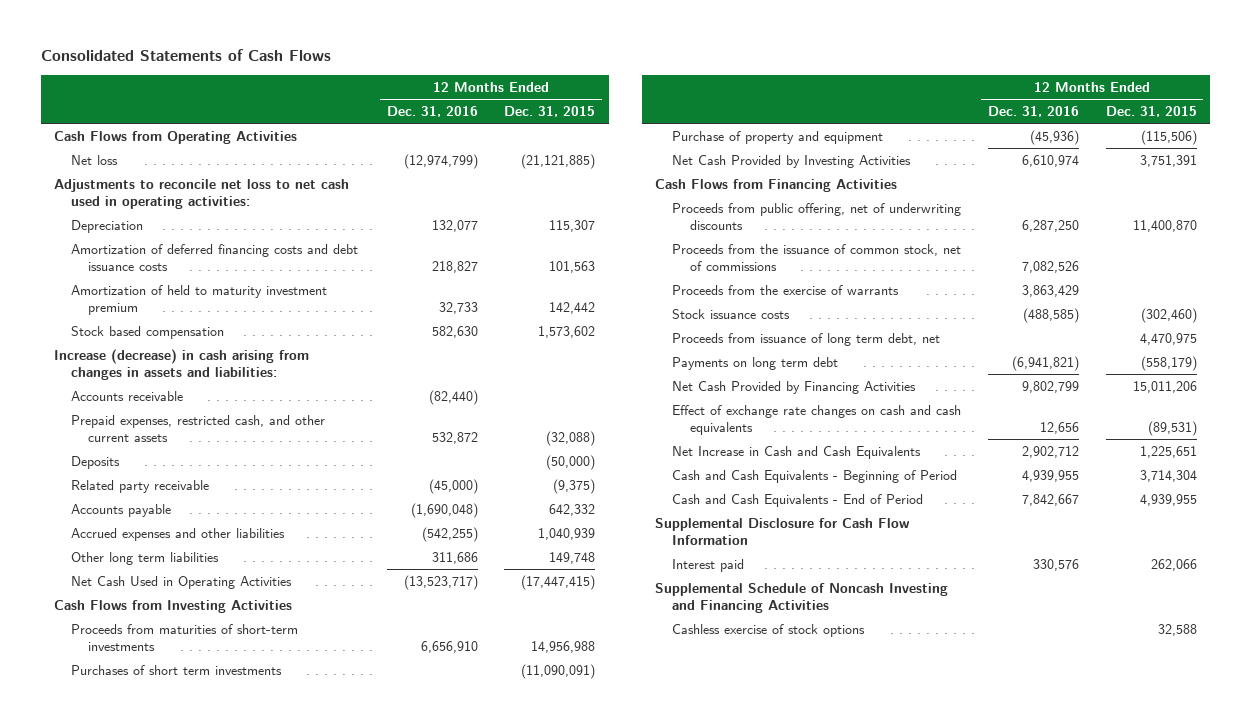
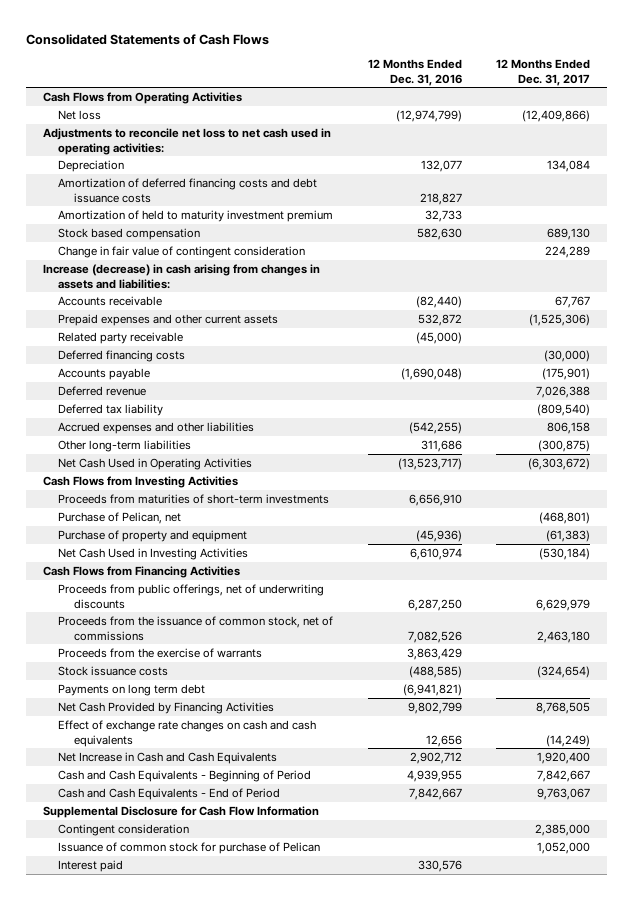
[504,105,596,117] Dec. 31, 2015 -> none
none -> [496,58,591,86] 12 Months Ended Dec. 31, 2017
none -> [58,245,306,258] Change in fair value of contingent consideration
[71,455,121,469] Deposits -> none
[71,414,326,442] Prepaid expenses, restricted cash, and other current assets -> [58,313,279,326] Prepaid expenses and other current assets
none -> [58,349,186,362] Deferred financing costs
none -> [58,385,147,396] Deferred revenue
none -> [58,403,164,416] Deferred tax liability
[71,551,220,565] Other long term liabilities -> [58,439,192,452] Other long-term liabilities
[71,664,283,675] Purchases of short term investments -> none
none -> [58,511,182,524] Purchase of Pelican, net
[672,154,912,168] Net Cash Provided by Investing Activities -> [58,547,249,560] Net Cash Used in Investing Activities
[672,202,962,230] Proceeds from public offering, net of underwriting discounts -> [58,583,325,609] Proceeds from public offerings, net of underwriting discounts
[672,332,941,346] Proceeds from issuance of long term debt, net -> none
none -> [58,823,190,836] Contingent consideration
none -> [58,841,321,854] Issuance of common stock for purchase of Pelican
[655,582,949,613] Supplemental Schedule of Noncash Investing and Financing Activities -> none
[672,623,866,637] Cashless exercise of stock options -> none

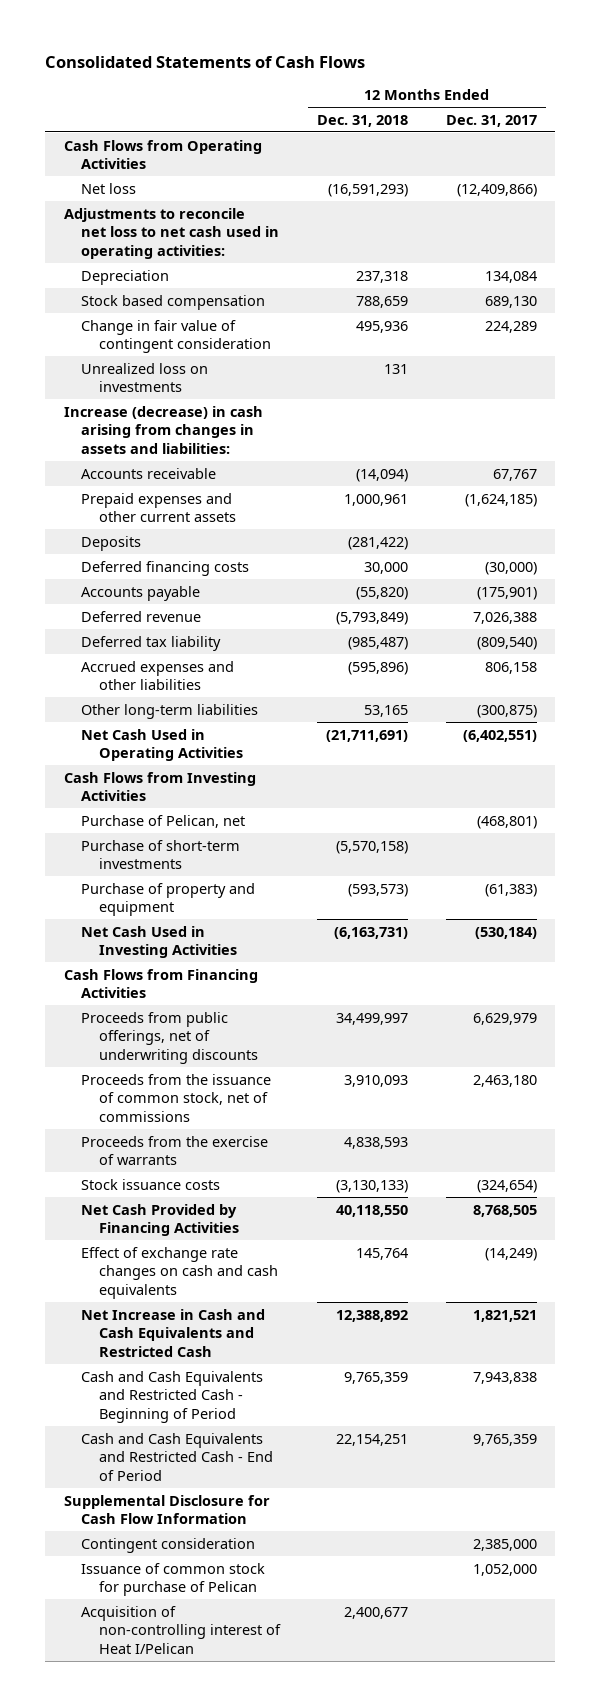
[367,58,462,86] 12 Months Ended Dec. 31, 2016 -> none
none -> [317,114,409,127] Dec. 31, 2018
[58,177,318,203] Amortization of deferred financing costs and debt issuance costs -> none
[58,209,334,222] Amortization of held to maturity investment premium -> none
none -> [81,362,209,393] Unrealized loss on investments
[58,331,184,344] Related party receivable -> none
[529,313,591,326] (1,525,306) -> [464,493,537,507] (1,624,185)
none -> [81,535,142,551] Deposits
[528,457,591,470] (6,303,672) -> [462,729,537,742] (6,402,551)
[58,493,330,504] Proceeds from maturities of short-term investments -> none
none -> [81,839,241,870] Purchase of short-term investments
[58,683,206,696] Payments on long term debt -> none
[58,751,278,764] Net Increase in Cash and Cash Equivalents -> [81,1308,266,1357] Net Increase in Cash and Cash Equivalents and Restricted Cash
[537,751,591,764] 1,920,400 -> [472,1309,537,1322] 1,821,521
[58,769,312,782] Cash and Cash Equivalents - Beginning of Period -> [81,1370,264,1423] Cash and Cash Equivalents and Restricted Cash - Beginning of Period
[537,769,591,782] 7,842,667 -> [472,1371,537,1384] 7,943,838
[58,787,281,800] Cash and Cash Equivalents - End of Period -> [81,1432,273,1481] Cash and Cash Equivalents and Restricted Cash - End of Period
[537,787,591,800] 9,763,067 -> [472,1433,537,1446] 9,765,359
[58,859,124,872] Interest paid -> none
none -> [81,1605,281,1654] Acquisition of non-controlling interest of Heat I/Pelican

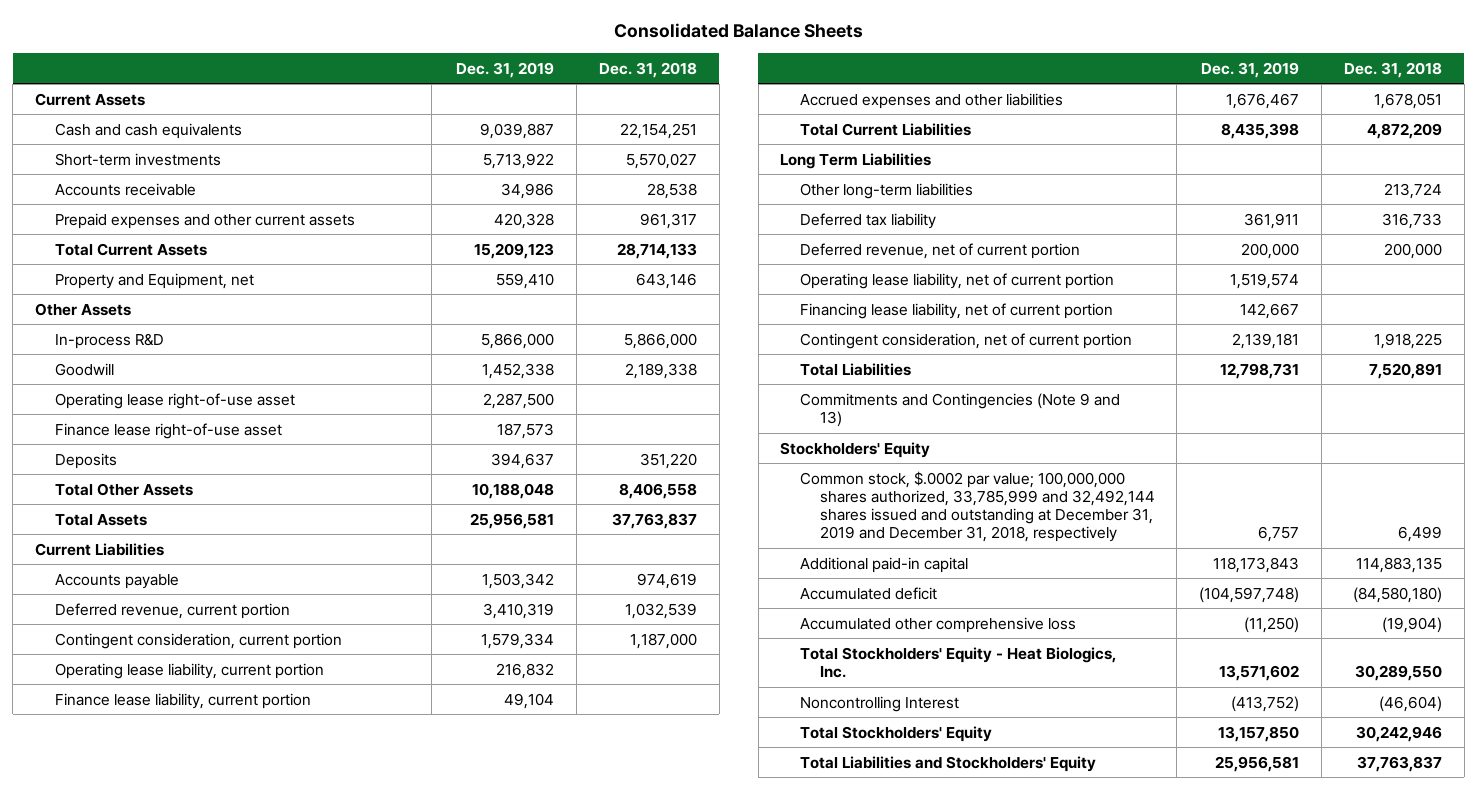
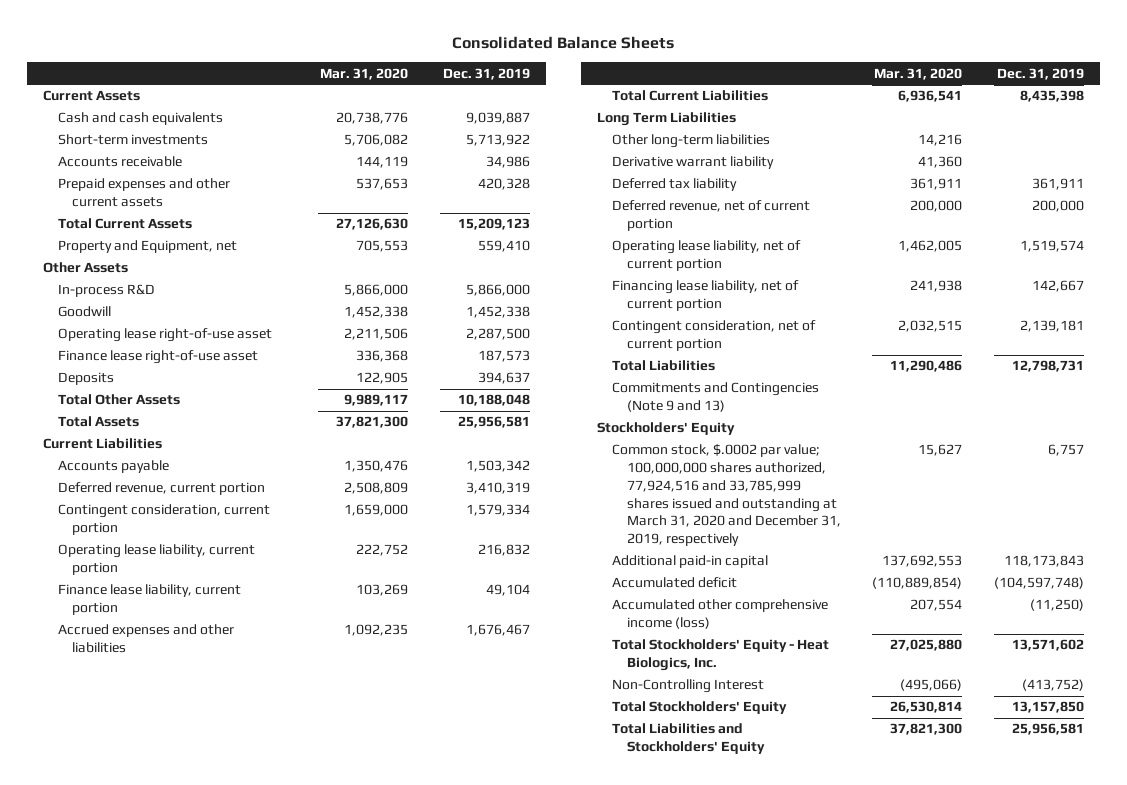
[598,61,697,78] Dec. 31, 2018 -> none
none -> [320,67,409,80] Mar. 31, 2020
none -> [611,156,774,170] Derivative warrant liability
[799,470,1155,543] Common stock, $.0002 par value; 100,000,000 shares authorized, 33,785,999 and 32,492,144 shares issued and outstanding at December 31, 2019 and December 31, 2018, respectively -> [611,444,841,547] Common stock, $.0002 par value; 100,000,000 shares authorized, 77,924,516 and 33,785,999 shares issued and outstanding at March 31, 2020 and December 31, 2019, respectively
[799,616,1076,633] Accumulated other comprehensive loss -> [611,599,828,630] Accumulated other comprehensive income (loss)
[799,695,959,712] Noncontrolling Interest -> [611,679,764,694] Non-Controlling Interest

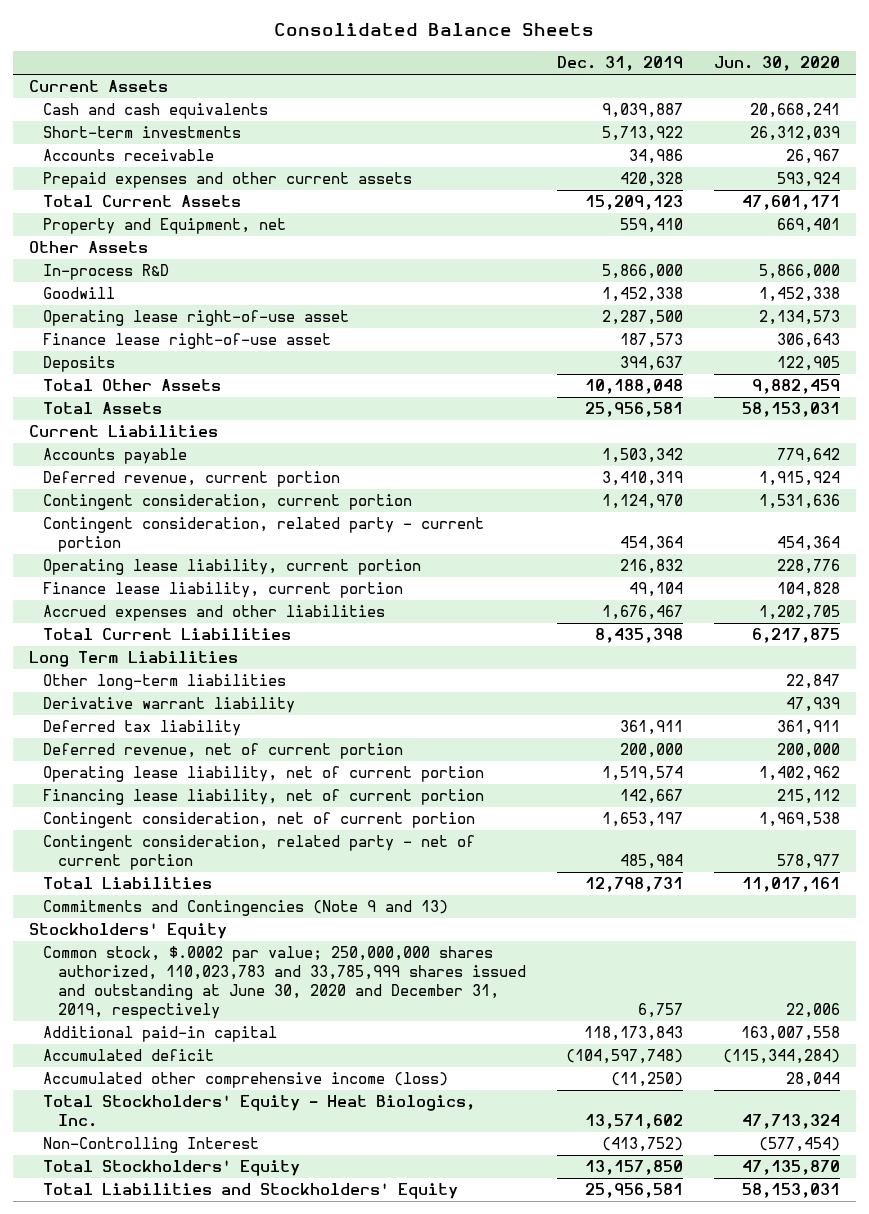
[320,67,409,80] Mar. 31, 2020 -> none
none -> [713,56,840,72] Jun. 30, 2020
[465,504,530,517] 1,579,334 -> [601,494,683,510] 1,124,970
none -> [43,517,485,553] Contingent consideration, related party - current portion
[1020,320,1085,333] 2,139,181 -> [601,812,683,828] 1,653,197
none -> [43,835,476,871] Contingent consideration, related party - net of current portion
[611,444,841,547] Common stock, $.0002 par value; 100,000,000 shares authorized, 77,924,516 and 33,785,999 shares issued and outstanding at March 31, 2020 and December 31, 2019, respectively -> [43,946,526,1020] Common stock, $.0002 par value; 250,000,000 shares authorized, 110,023,783 and 33,785,999 shares issued and outstanding at June 30, 2020 and December 31, 2019, respectively

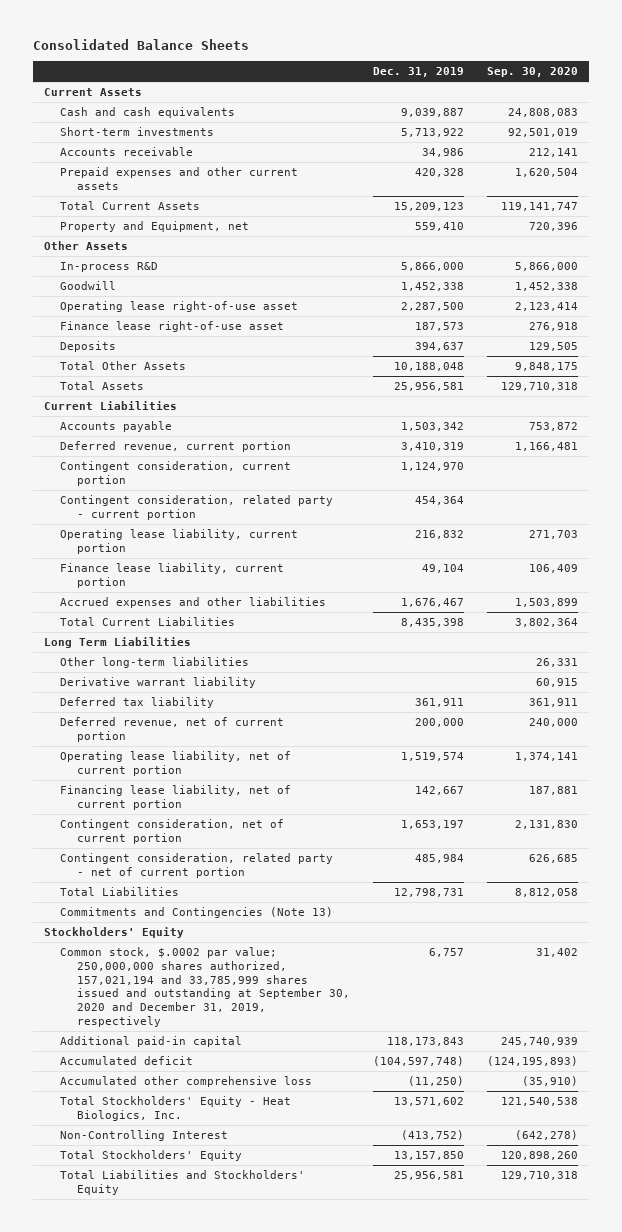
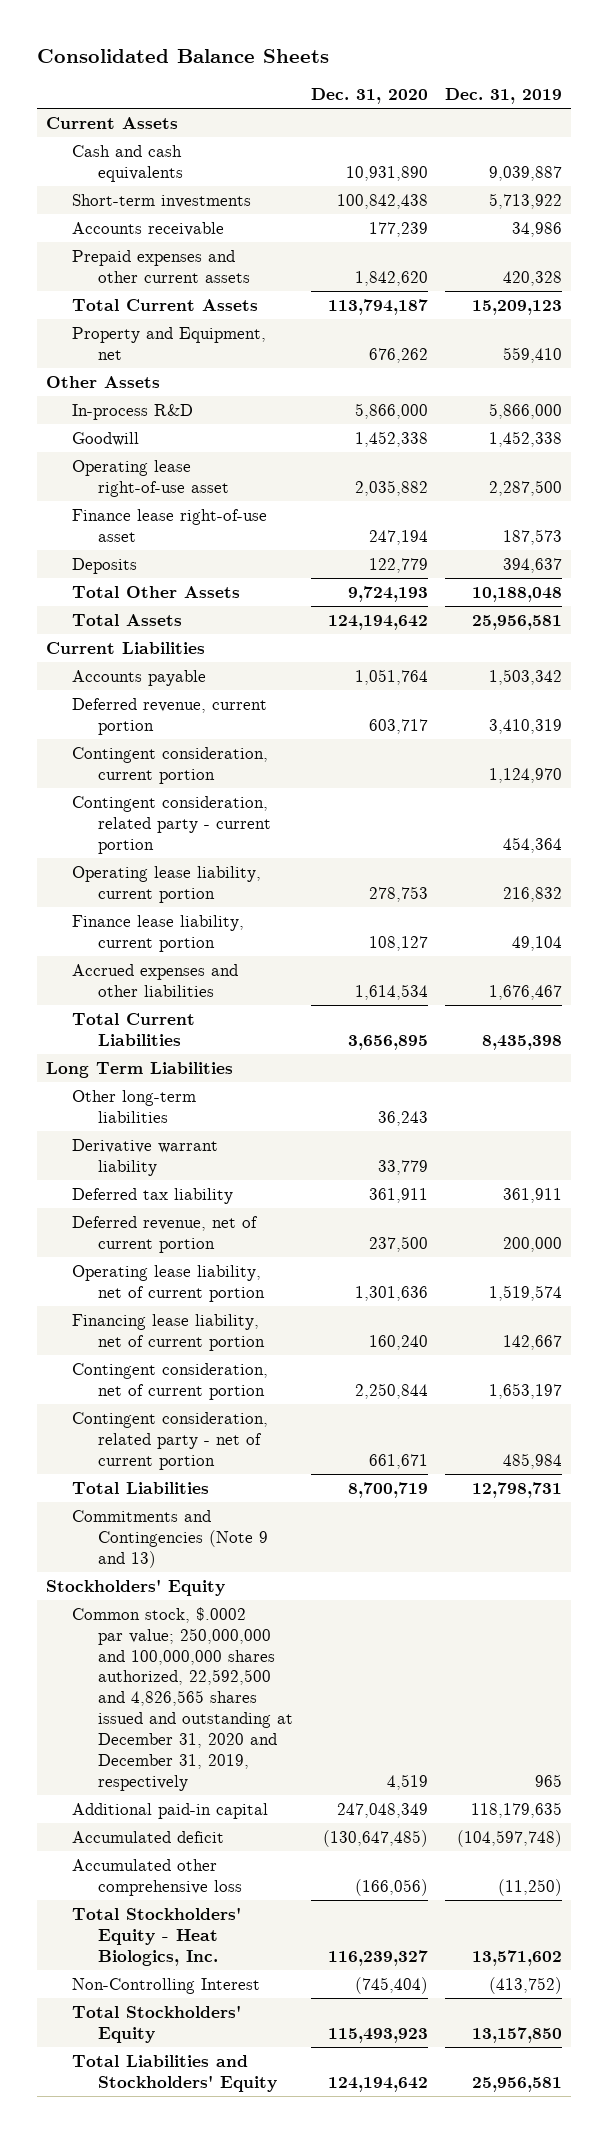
[486,67,578,78] Sep. 30, 2020 -> none
none -> [310,88,428,105] Dec. 31, 2020
[60,907,334,919] Commitments and Contingencies (Note 13) -> [72,1509,269,1568] Commitments and Contingencies (Note 9 and 13)
[60,947,350,1027] Common stock, $.0002 par value; 250,000,000 shares authorized, 157,021,194 and 33,785,999 shares issued and outstanding at September 30, 2020 and December 31, 2019, respectively -> [72,1606,294,1791] Common stock, $.0002 par value; 250,000,000 and 100,000,000 shares authorized, 22,592,500 and 4,826,565 shares issued and outstanding at December 31, 2020 and December 31, 2019, respectively
[428,948,464,958] 6,757 -> [535,1773,563,1787] 965
[386,1037,464,1047] 118,173,843 -> [471,1801,563,1818] 118,179,635

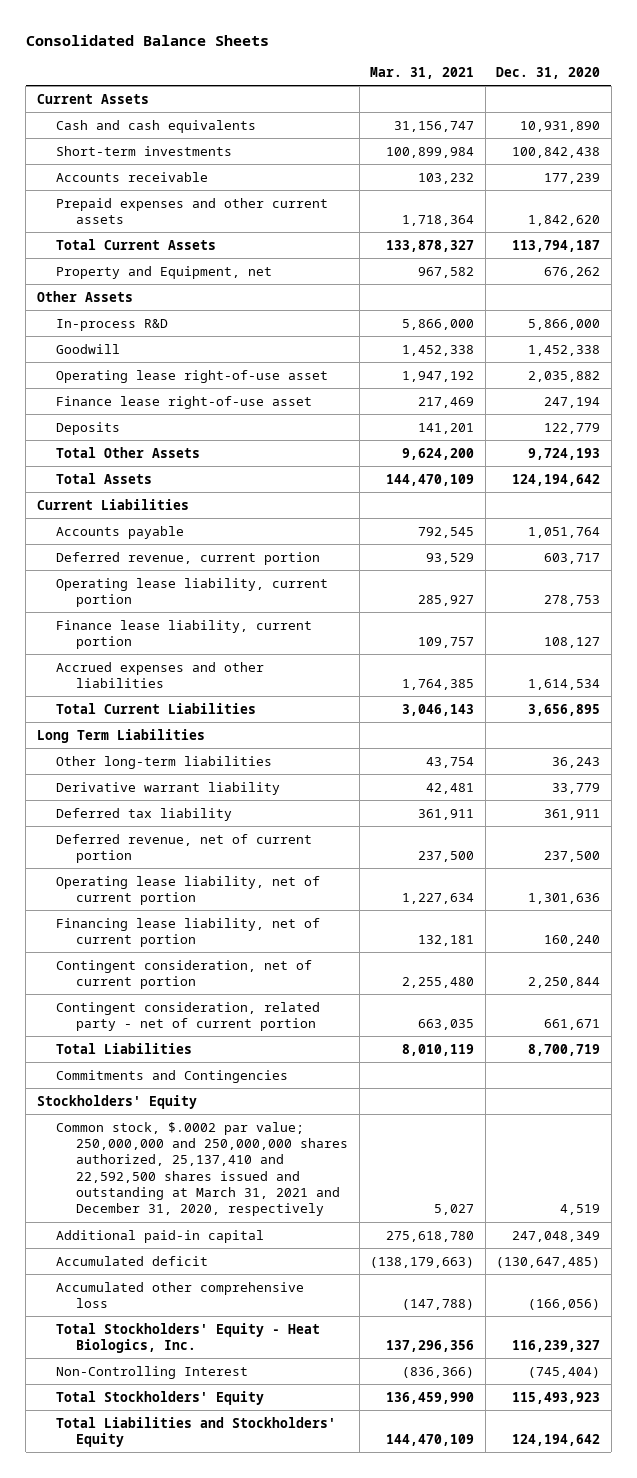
[445,88,563,105] Dec. 31, 2019 -> none
none -> [370,66,475,79] Mar. 31, 2021
[72,746,269,784] Contingent consideration, current portion -> none
[72,795,272,854] Contingent consideration, related party - current portion -> none
[72,1509,269,1568] Commitments and Contingencies (Note 9 and 13) -> [56,1069,289,1083] Commitments and Contingencies
[72,1606,294,1791] Common stock, $.0002 par value; 250,000,000 and 100,000,000 shares authorized, 22,592,500 and 4,826,565 shares issued and outstanding at December 31, 2020 and December 31, 2019, respectively -> [56,1121,349,1217] Common stock, $.0002 par value; 250,000,000 and 250,000,000 shares authorized, 25,137,410 and 22,592,500 shares issued and outstanding at March 31, 2021 and December 31, 2020, respectively

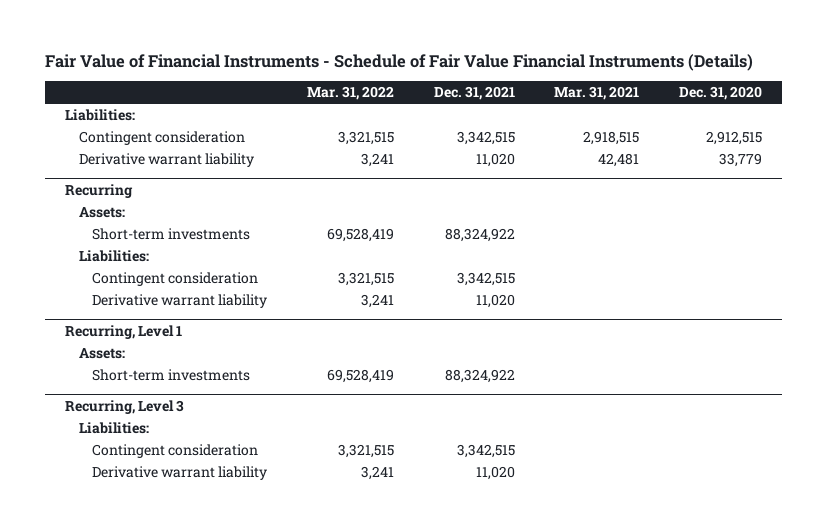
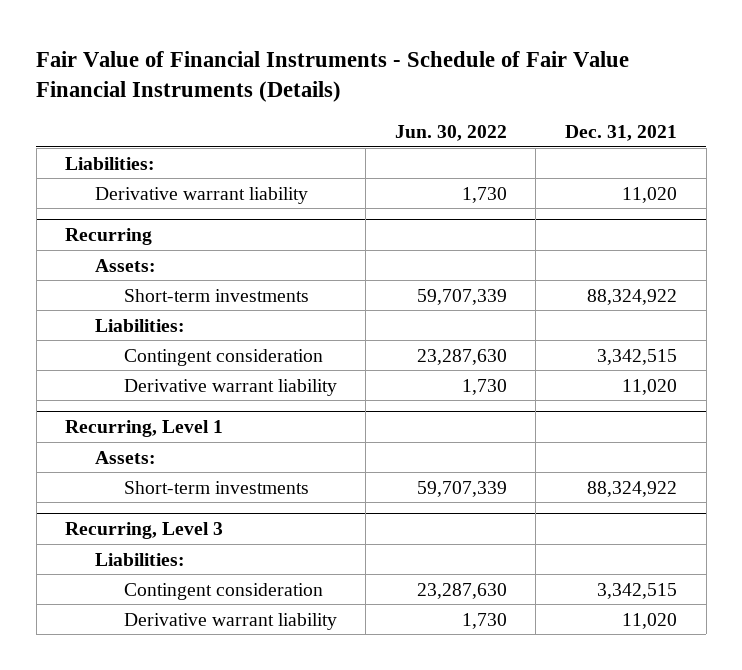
[306,86,394,101] Mar. 31, 2022 -> none
[554,86,640,101] Mar. 31, 2021 -> none
[679,86,763,101] Dec. 31, 2020 -> none
none -> [394,124,507,141] Jun. 30, 2022
[78,131,245,146] Contingent consideration -> none

